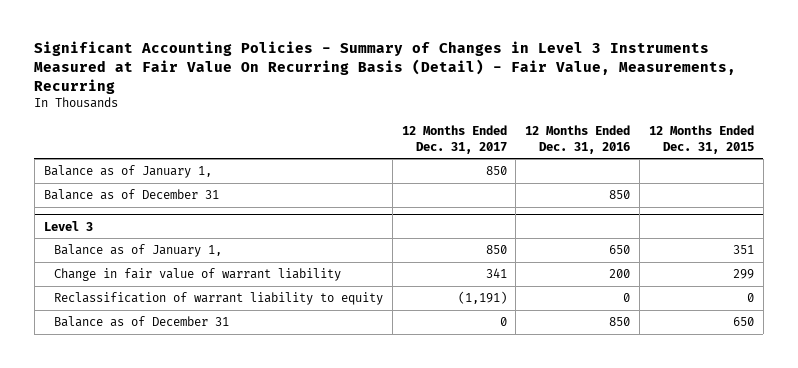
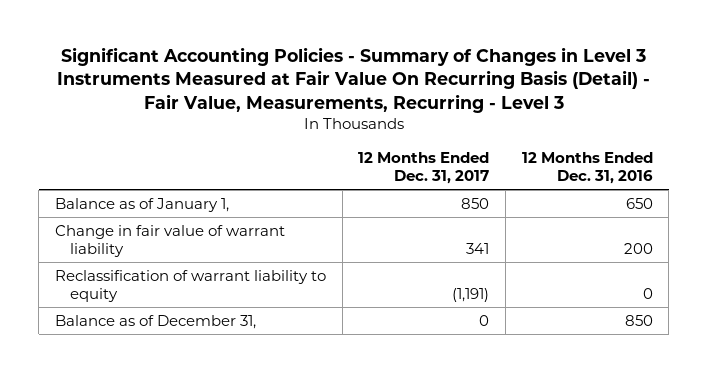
[34,41,737,94] Significant Accounting Policies - Summary of Changes in Level 3 Instruments Measured at Fair Value On Recurring Basis (Detail) - Fair Value, Measurements, Recurring -> [56,47,650,113] Significant Accounting Policies - Summary of Changes in Level 3 Instruments Measured at Fair Value On Recurring Basis (Detail) - Fair Value, Measurements, Recurring - Level 3
[648,125,754,154] 12 Months Ended Dec. 31, 2015 -> none
[43,165,212,179] Balance as of January 1, -> none
[43,189,219,201] Balance as of December 31 -> none
[43,220,93,231] Level 3 -> none
[53,316,229,328] Balance as of December 31 -> [54,314,256,329] Balance as of December 31,

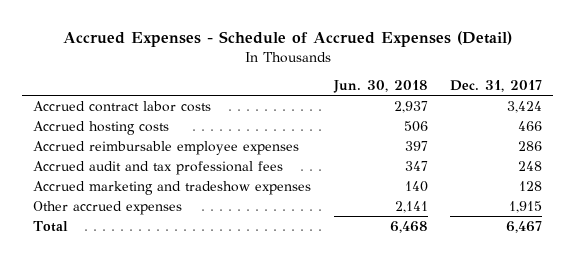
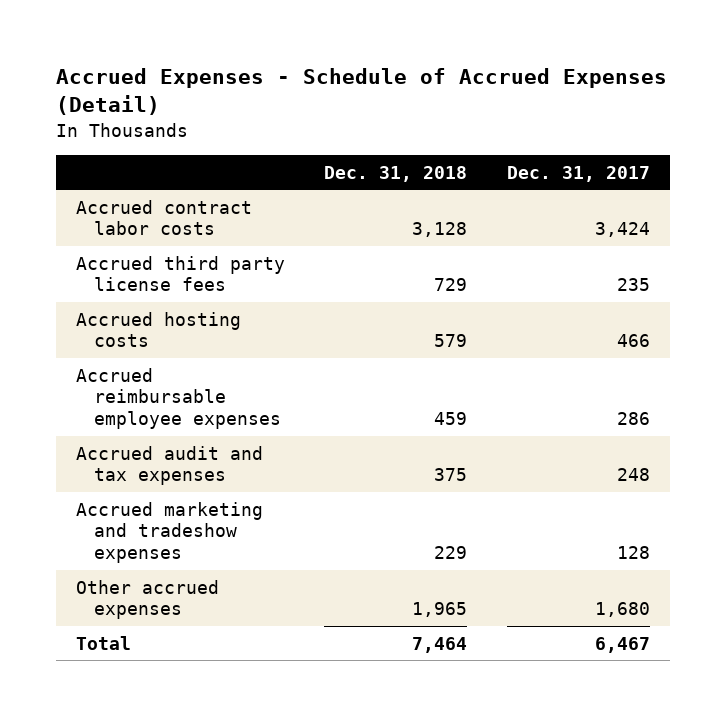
[332,80,428,94] Jun. 30, 2018 -> none
none -> [324,165,468,182] Dec. 31, 2018
none -> [75,255,285,292] Accrued third party license fees
[33,160,284,175] Accrued audit and tax professional fees -> [75,445,263,486] Accrued audit and tax expenses
[508,200,542,213] 1,915 -> [594,602,650,618] 1,680

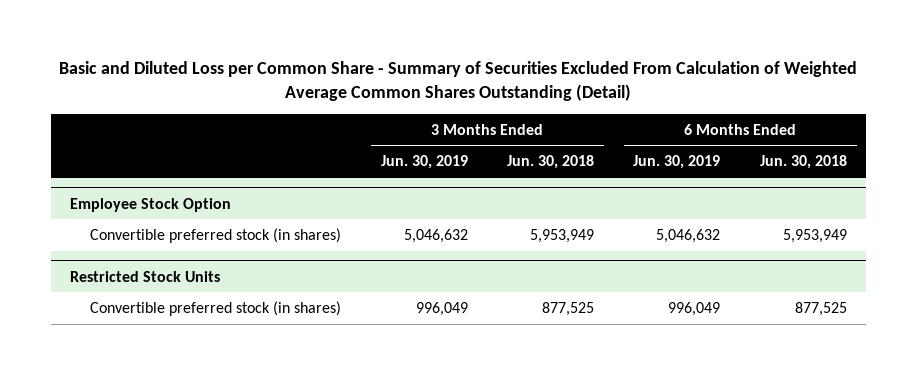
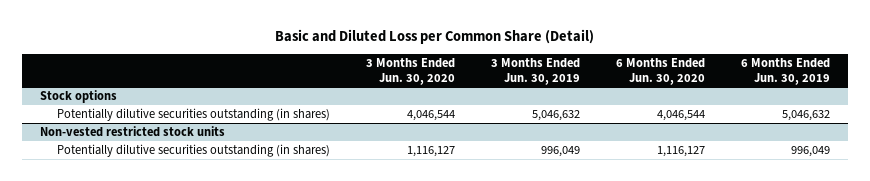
[59,61,858,102] Basic and Diluted Loss per Common Share - Summary of Securities Excluded From Calculation of Weighted Average Common Shares Outstanding (Detail) -> [275,29,595,45] Basic and Diluted Loss per Common Share (Detail)
[507,155,595,170] Jun. 30, 2018 -> none
[759,155,847,170] Jun. 30, 2018 -> none
none -> [366,57,456,85] 3 Months Ended Jun. 30, 2020
none -> [616,57,706,85] 6 Months Ended Jun. 30, 2020
[70,197,232,212] Employee Stock Option -> [39,89,117,103] Stock options
[90,227,342,243] Convertible preferred stock (in shares) -> [57,107,331,121] Potentially dilutive securities outstanding (in shares)
[70,270,221,282] Restricted Stock Units -> [39,125,225,137] Non-vested restricted stock units
[90,300,342,316] Convertible preferred stock (in shares) -> [57,143,331,157] Potentially dilutive securities outstanding (in shares)

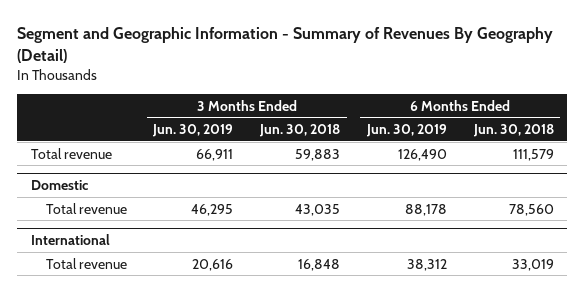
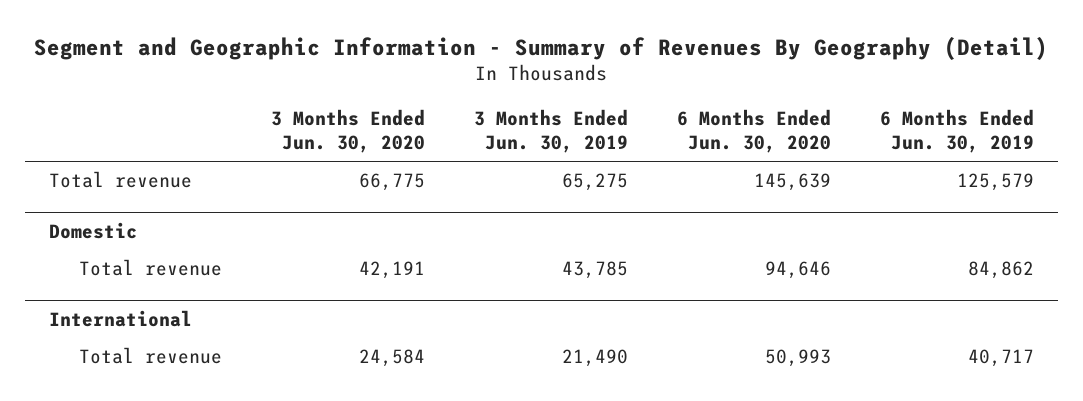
[259,124,341,138] Jun. 30, 2018 -> none
[472,124,554,138] Jun. 30, 2018 -> none
none -> [271,108,426,153] 3 Months Ended Jun. 30, 2020
none -> [676,108,831,153] 6 Months Ended Jun. 30, 2020
[196,148,234,161] 66,911 -> [561,173,628,192] 65,275
[397,148,447,161] 126,490 -> [956,173,1034,192] 125,579
[191,203,234,216] 46,295 -> [561,261,628,280] 43,785
[404,203,447,216] 88,178 -> [967,261,1034,280] 84,862
[192,258,234,271] 20,616 -> [561,349,628,368] 21,490
[406,258,447,271] 38,312 -> [967,349,1034,368] 40,717

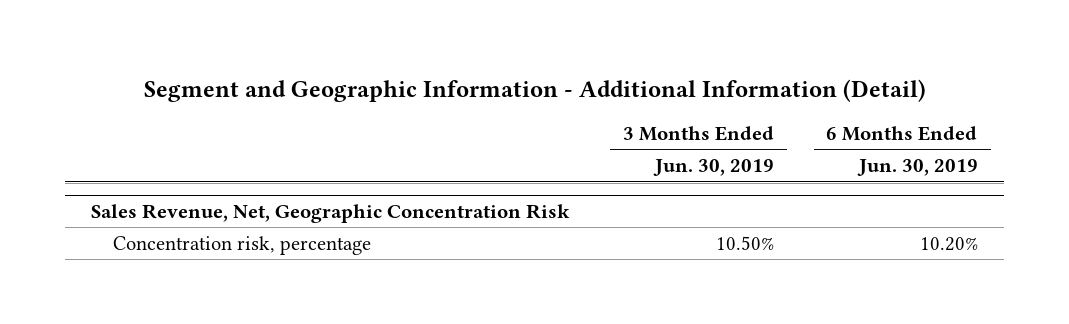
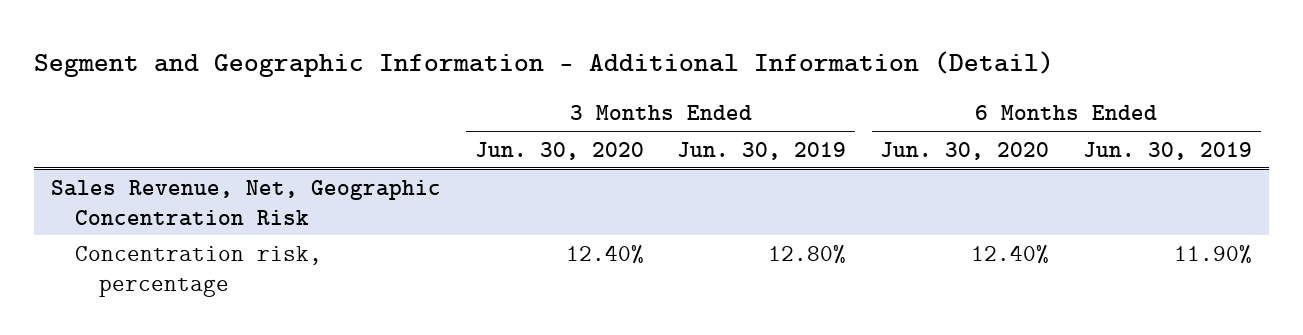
none -> [474,141,644,160] Jun. 30, 2020
none -> [880,141,1050,160] Jun. 30, 2020
[716,235,775,250] 10.50% -> [768,244,847,264] 12.80%
[919,236,978,251] 10.20% -> [1174,244,1253,264] 11.90%

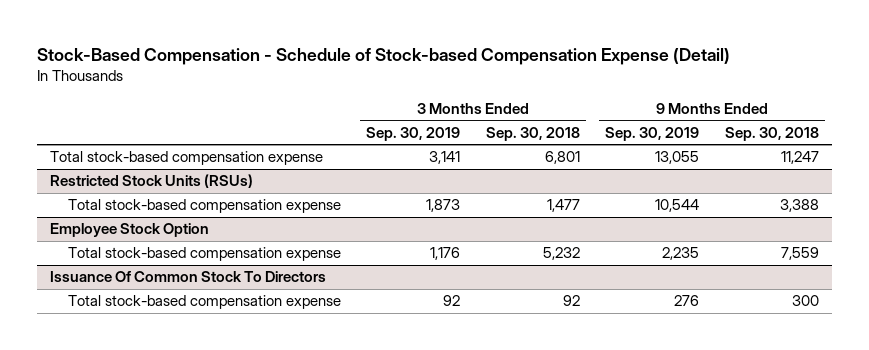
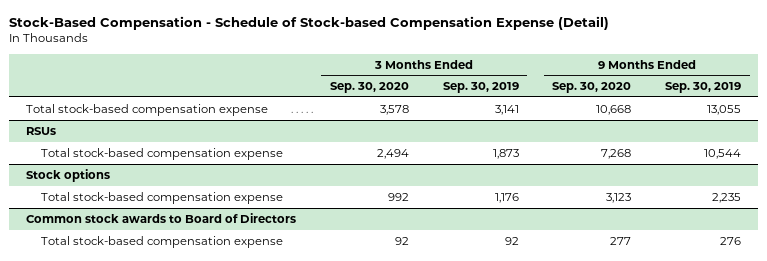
[485,126,580,141] Sep. 30, 2018 -> none
[724,126,819,141] Sep. 30, 2018 -> none
none -> [329,82,409,94] Sep. 30, 2020
none -> [552,82,632,94] Sep. 30, 2020
[50,174,254,189] Restricted Stock Units (RSUs) -> [26,126,57,135] RSUs
[50,223,210,238] Employee Stock Option -> [26,168,111,182] Stock options
[50,271,327,283] Issuance Of Common Stock To Directors -> [26,212,297,223] Common stock awards to Board of Directors

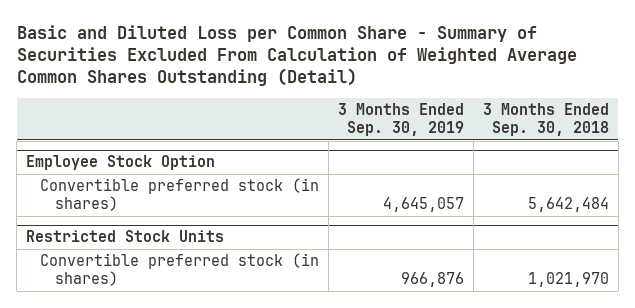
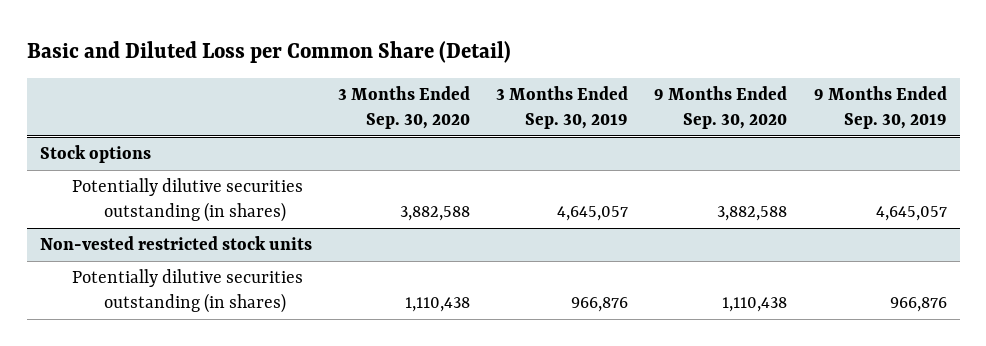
[16,24,577,87] Basic and Diluted Loss per Common Share - Summary of Securities Excluded From Calculation of Weighted Average Common Shares Outstanding (Detail) -> [26,41,511,64] Basic and Diluted Loss per Common Share (Detail)
[483,102,610,136] 3 Months Ended Sep. 30, 2018 -> none
none -> [337,86,470,130] 3 Months Ended Sep. 30, 2020
none -> [654,86,788,130] 9 Months Ended Sep. 30, 2020
none -> [813,86,947,130] 9 Months Ended Sep. 30, 2019
[26,155,216,171] Employee Stock Option -> [39,145,151,164] Stock options
[40,178,320,212] Convertible preferred stock (in shares) -> [71,178,303,223] Potentially dilutive securities outstanding (in shares)
[26,230,225,243] Restricted Stock Units -> [39,236,312,251] Non-vested restricted stock units
[40,253,320,287] Convertible preferred stock (in shares) -> [71,269,303,314] Potentially dilutive securities outstanding (in shares)

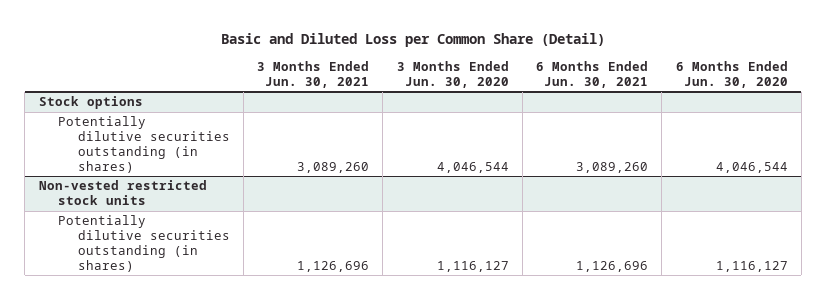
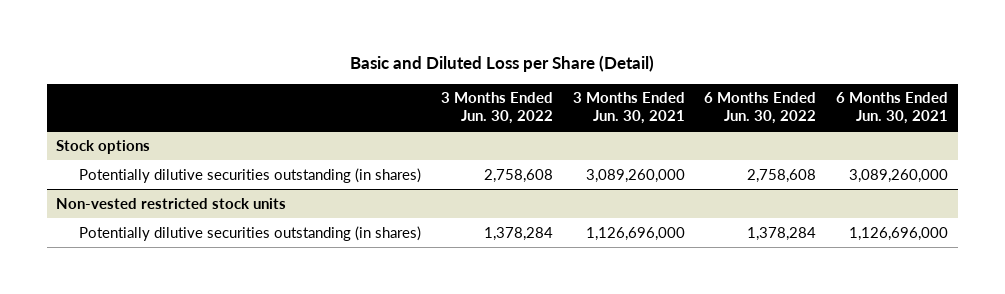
[221,33,606,48] Basic and Diluted Loss per Common Share (Detail) -> [350,55,655,73] Basic and Diluted Loss per Share (Detail)
[396,60,509,88] 3 Months Ended Jun. 30, 2020 -> none
[675,60,788,88] 6 Months Ended Jun. 30, 2020 -> none
none -> [440,92,553,124] 3 Months Ended Jun. 30, 2022
none -> [704,92,817,124] 6 Months Ended Jun. 30, 2022
[297,162,370,174] 3,089,260 -> [585,168,685,183] 3,089,260,000
[576,162,649,174] 3,089,260 -> [849,168,949,183] 3,089,260,000
[297,261,370,273] 1,126,696 -> [585,226,685,241] 1,126,696,000
[576,261,649,273] 1,126,696 -> [849,226,949,241] 1,126,696,000

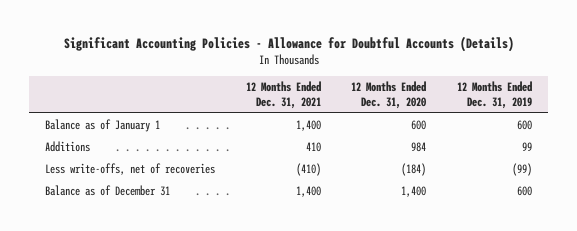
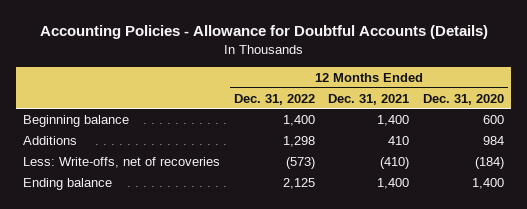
[63,35,514,52] Significant Accounting Policies - Allowance for Doubtful Accounts (Details) -> [39,25,488,40] Accounting Policies - Allowance for Doubtful Accounts (Details)
[457,81,533,109] 12 Months Ended Dec. 31, 2019 -> none
none -> [233,93,315,105] Dec. 31, 2022
[44,119,160,133] Balance as of January 1 -> [23,114,130,127] Beginning balance
[44,163,215,176] Less write-offs, net of recoveries -> [23,156,221,168] Less: Write-offs, net of recoveries
[44,185,170,197] Balance as of December 31 -> [23,177,113,190] Ending balance

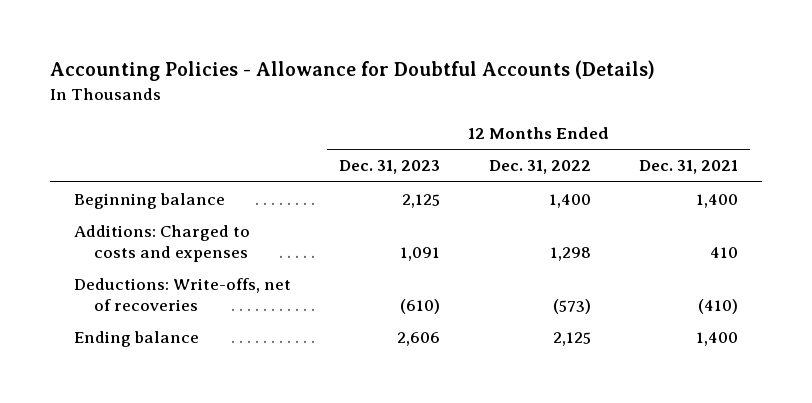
[423,93,505,105] Dec. 31, 2020 -> none
none -> [339,160,441,175] Dec. 31, 2023
[23,135,78,145] Additions -> [74,225,251,263] Additions: Charged to costs and expenses
[23,156,221,168] Less: Write-offs, net of recoveries -> [74,278,292,312] Deductions: Write-offs, net of recoveries

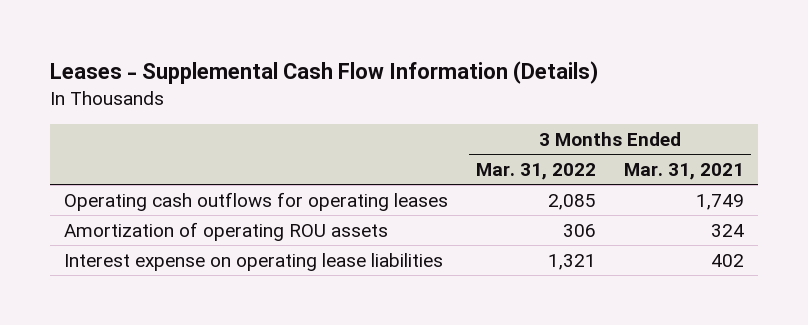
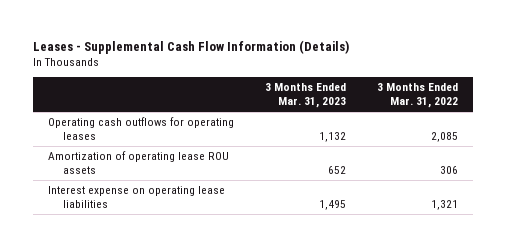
[623,162,744,180] Mar. 31, 2021 -> none
none -> [264,83,346,108] 3 Months Ended Mar. 31, 2023
[64,221,389,241] Amortization of operating ROU assets -> [48,151,230,174] Amortization of operating lease ROU assets

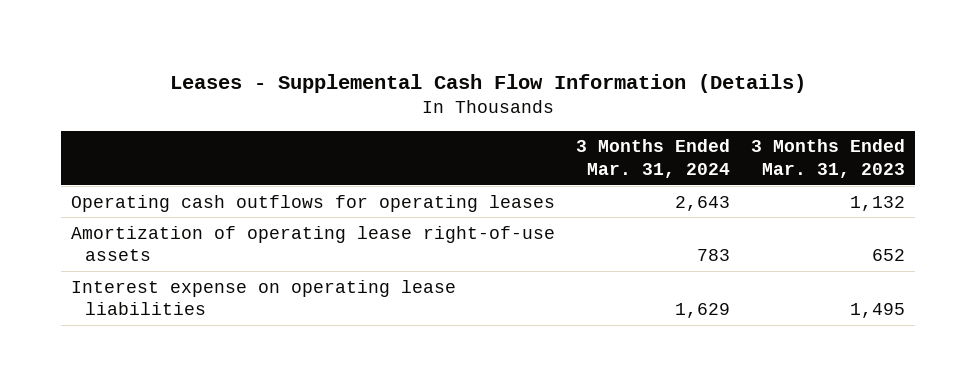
[376,83,458,108] 3 Months Ended Mar. 31, 2022 -> none
none -> [576,139,731,178] 3 Months Ended Mar. 31, 2024
[48,151,230,174] Amortization of operating lease ROU assets -> [71,225,556,262] Amortization of operating lease right-of-use assets

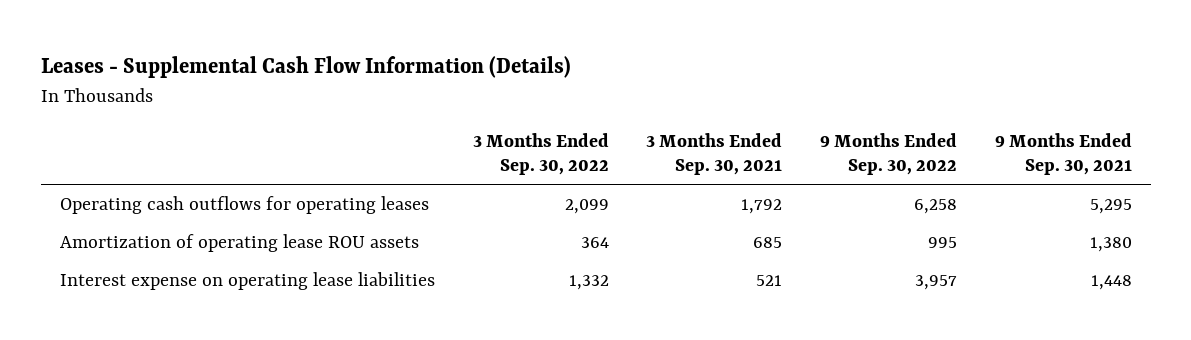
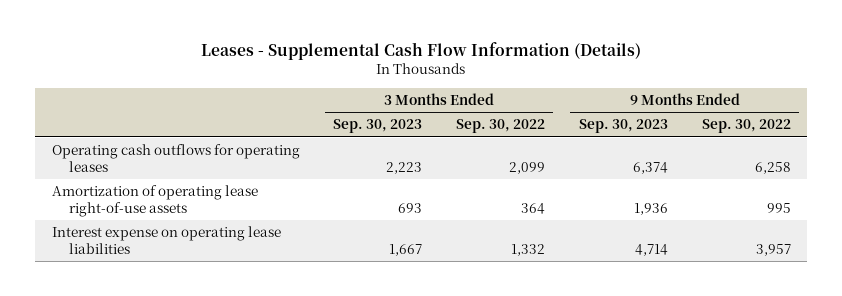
[646,133,783,176] 3 Months Ended Sep. 30, 2021 -> none
[994,133,1132,176] 9 Months Ended Sep. 30, 2021 -> none
none -> [333,119,423,134] Sep. 30, 2023
none -> [578,119,668,134] Sep. 30, 2023
[59,233,419,252] Amortization of operating lease ROU assets -> [51,185,258,217] Amortization of operating lease right-of-use assets

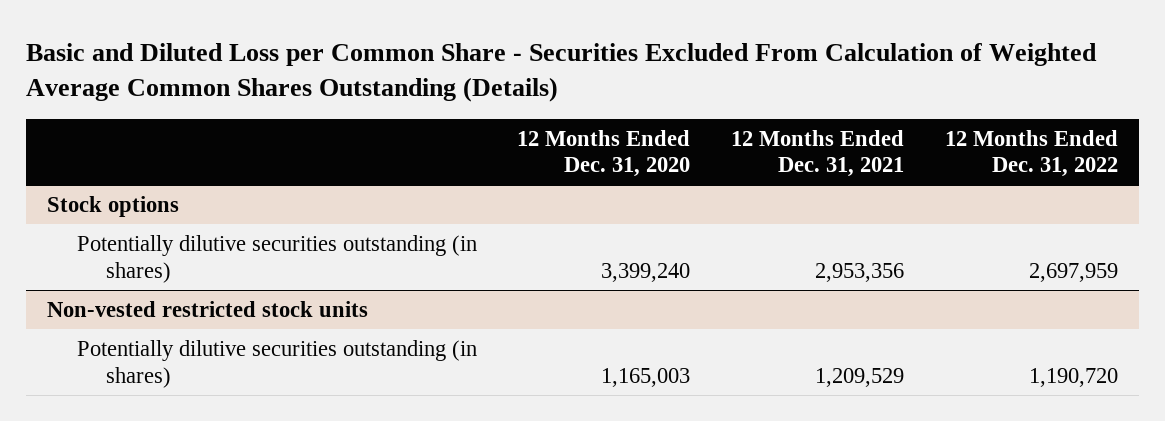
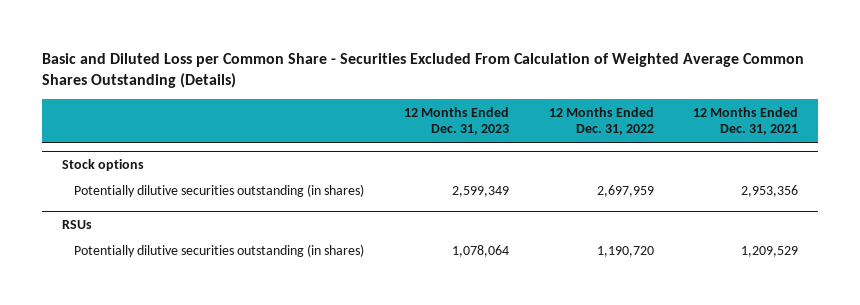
[517,129,691,178] 12 Months Ended Dec. 31, 2020 -> none
none -> [403,107,509,136] 12 Months Ended Dec. 31, 2023
[46,300,368,317] Non-vested restricted stock units -> [61,219,92,229] RSUs

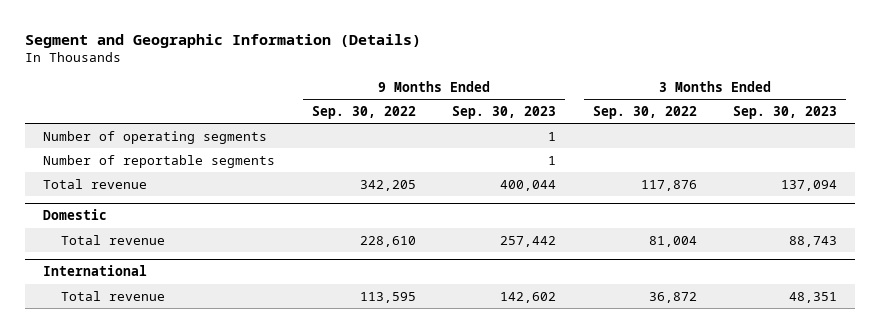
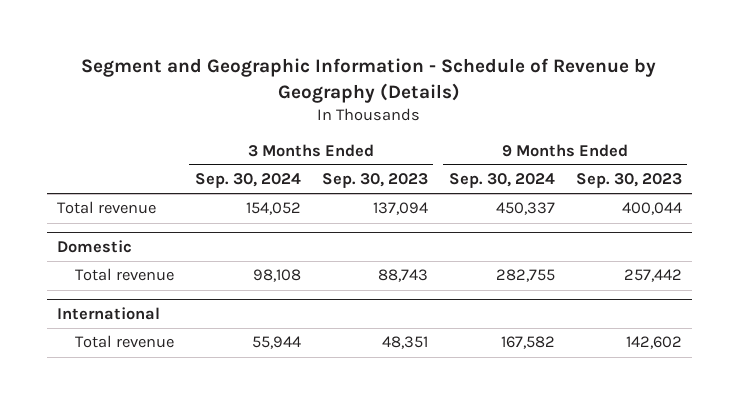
[25,34,422,49] Segment and Geographic Information (Details) -> [81,58,657,103] Segment and Geographic Information - Schedule of Revenue by Geography (Details)
[311,106,416,120] Sep. 30, 2022 -> none
[592,106,697,120] Sep. 30, 2022 -> none
none -> [194,173,301,189] Sep. 30, 2024
none -> [448,173,555,189] Sep. 30, 2024
[43,130,268,144] Number of operating segments -> none
[43,154,276,168] Number of reportable segments -> none

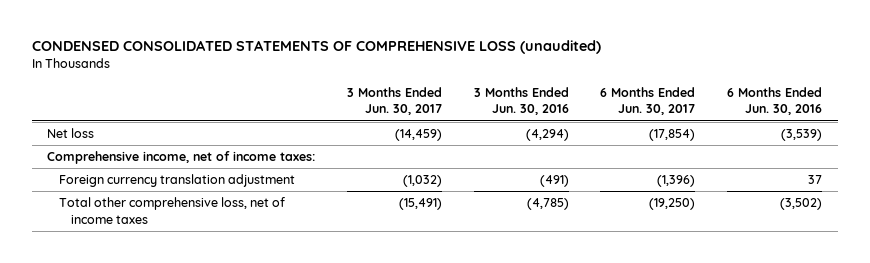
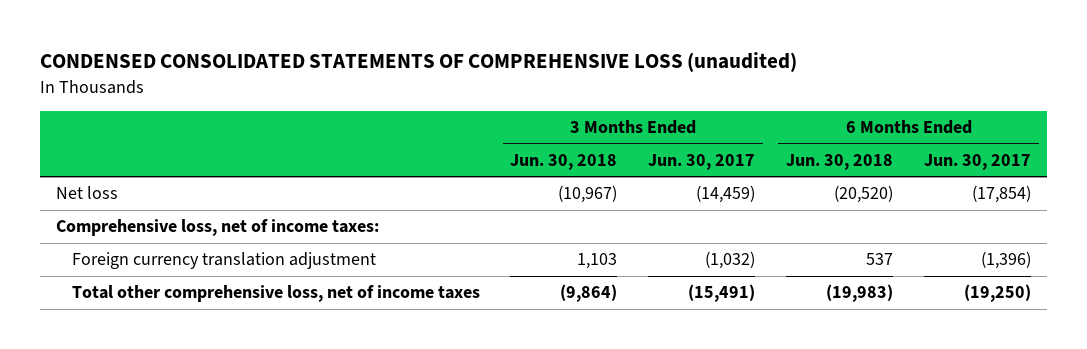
[473,87,569,116] 3 Months Ended Jun. 30, 2016 -> none
[727,87,823,116] 6 Months Ended Jun. 30, 2016 -> none
none -> [510,154,618,171] Jun. 30, 2018
none -> [786,154,894,171] Jun. 30, 2018
[47,151,316,165] Comprehensive income, net of income taxes: -> [55,219,379,237] Comprehensive loss, net of income taxes:

